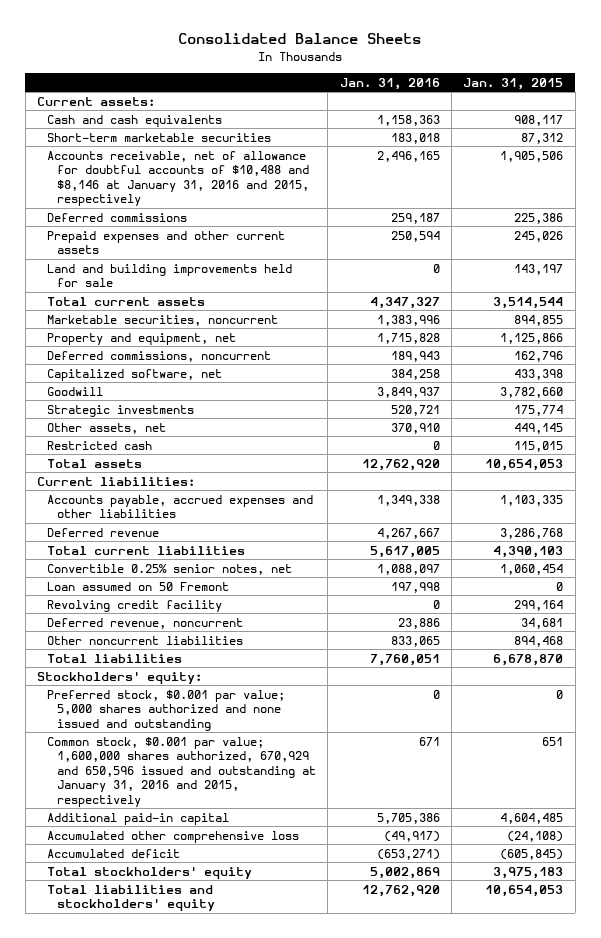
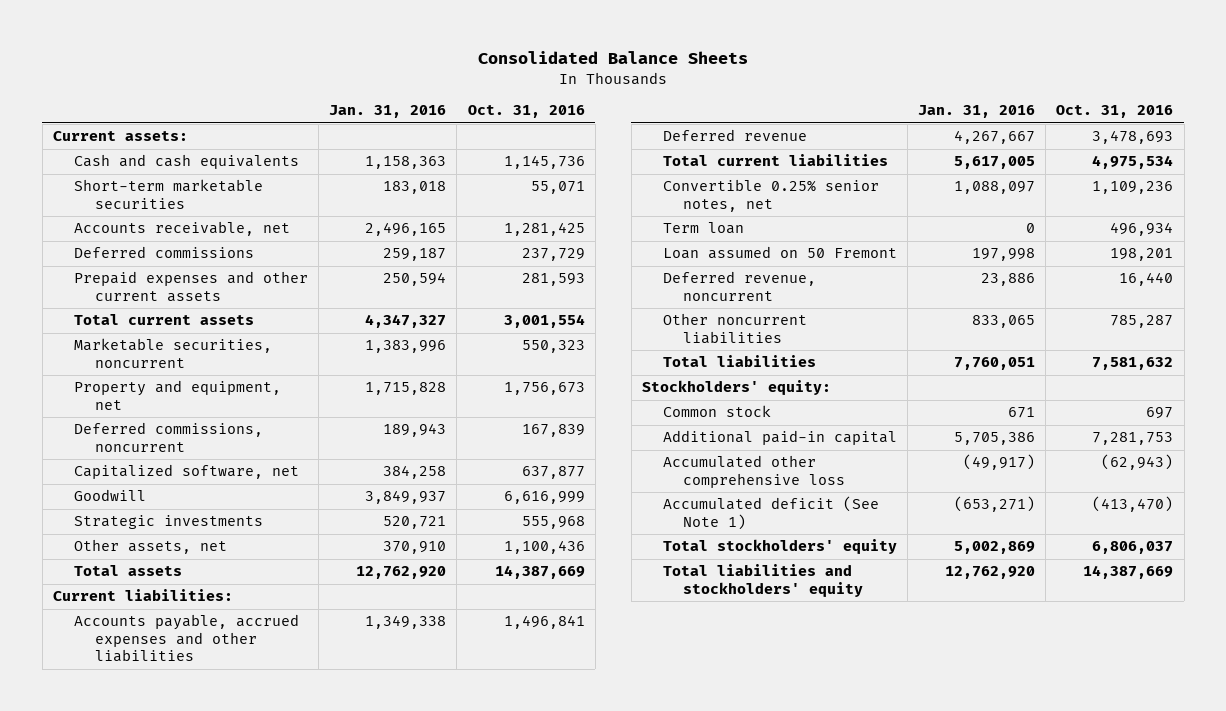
[463,77,564,90] Jan. 31, 2015 -> none
none -> [467,105,585,119] Oct. 31, 2016
[47,150,309,207] Accounts receivable, net of allowance for doubtful accounts of $10,488 and $8,146 at January 31, 2016 and 2015, respectively -> [73,221,290,237] Accounts receivable, net
[47,263,293,288] Land and building improvements held for sale -> none
[47,440,153,450] Restricted cash -> none
none -> [662,222,744,235] Term loan
[47,599,223,612] Revolving credit facility -> none
[47,689,286,731] Preferred stock, $0.001 par value; 5,000 shares authorized and none issued and outstanding -> none
[47,736,316,807] Common stock, $0.001 par value; 1,600,000 shares authorized, 670,929 and 650,596 issued and outstanding at January 31, 2016 and 2015, respectively -> [662,405,771,418] Common stock
[47,848,181,858] Accumulated deficit -> [662,496,879,530] Accumulated deficit (See Note 1)

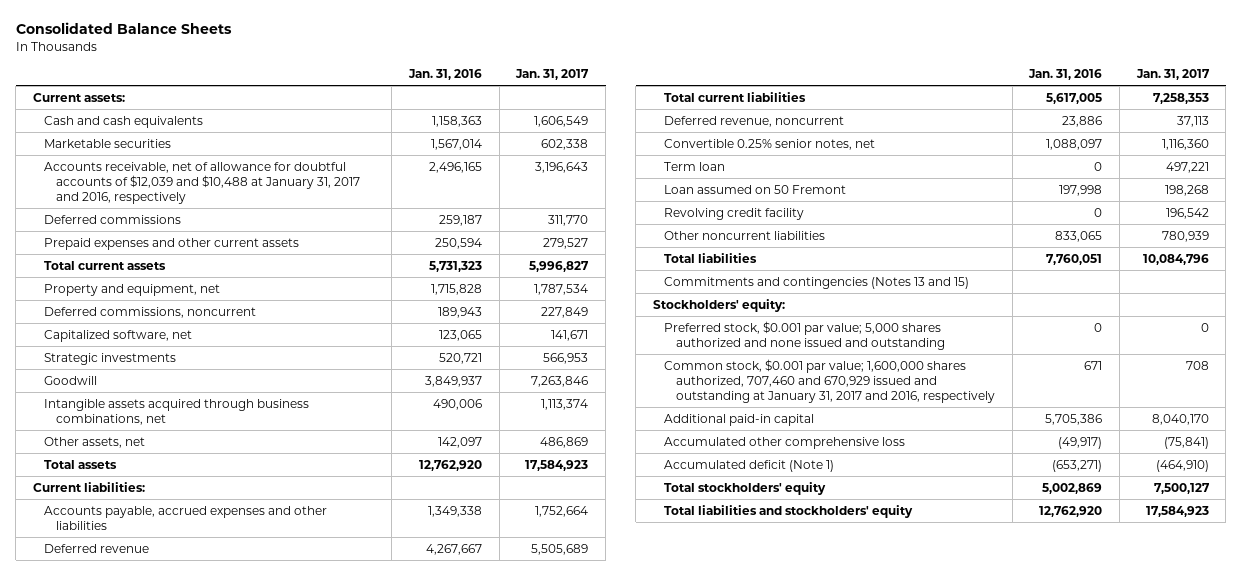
[467,105,585,119] Oct. 31, 2016 -> none
none -> [515,69,590,81] Jan. 31, 2017
[73,179,263,209] Short-term marketable securities -> [44,138,172,148] Marketable securities
[383,181,447,195] 183,018 -> [431,138,483,150] 1,567,014
[73,221,290,237] Accounts receivable, net -> [44,161,360,204] Accounts receivable, net of allowance for doubtful accounts of $12,039 and $10,488 at January 31, 2017 and 2016, respectively
[73,338,272,368] Marketable securities, noncurrent -> none
[365,314,447,329] 4,347,327 -> [429,260,483,272] 5,731,323
[383,465,447,480] 384,258 -> [439,329,483,341] 123,065
[73,489,146,502] Goodwill -> [44,375,98,385] Goodwill
none -> [44,398,310,425] Intangible assets acquired through business combinations, net
[383,541,447,555] 370,910 -> [438,436,483,448] 142,097
[662,271,816,301] Deferred revenue, noncurrent -> [664,115,845,127] Deferred revenue, noncurrent
none -> [664,207,805,220] Revolving credit facility
none -> [664,276,970,289] Commitments and contingencies (Notes 13 and 15)
none -> [664,320,945,350] Preferred stock, $0.001 par value; 5,000 shares authorized and none issued and outstanding
[662,405,771,418] Common stock -> [664,358,995,403] Common stock, $0.001 par value; 1,600,000 shares authorized, 707,460 and 670,929 issued and outstanding at January 31, 2017 and 2016, respectively
[662,496,879,530] Accumulated deficit (See Note 1) -> [664,459,835,472] Accumulated deficit (Note 1)

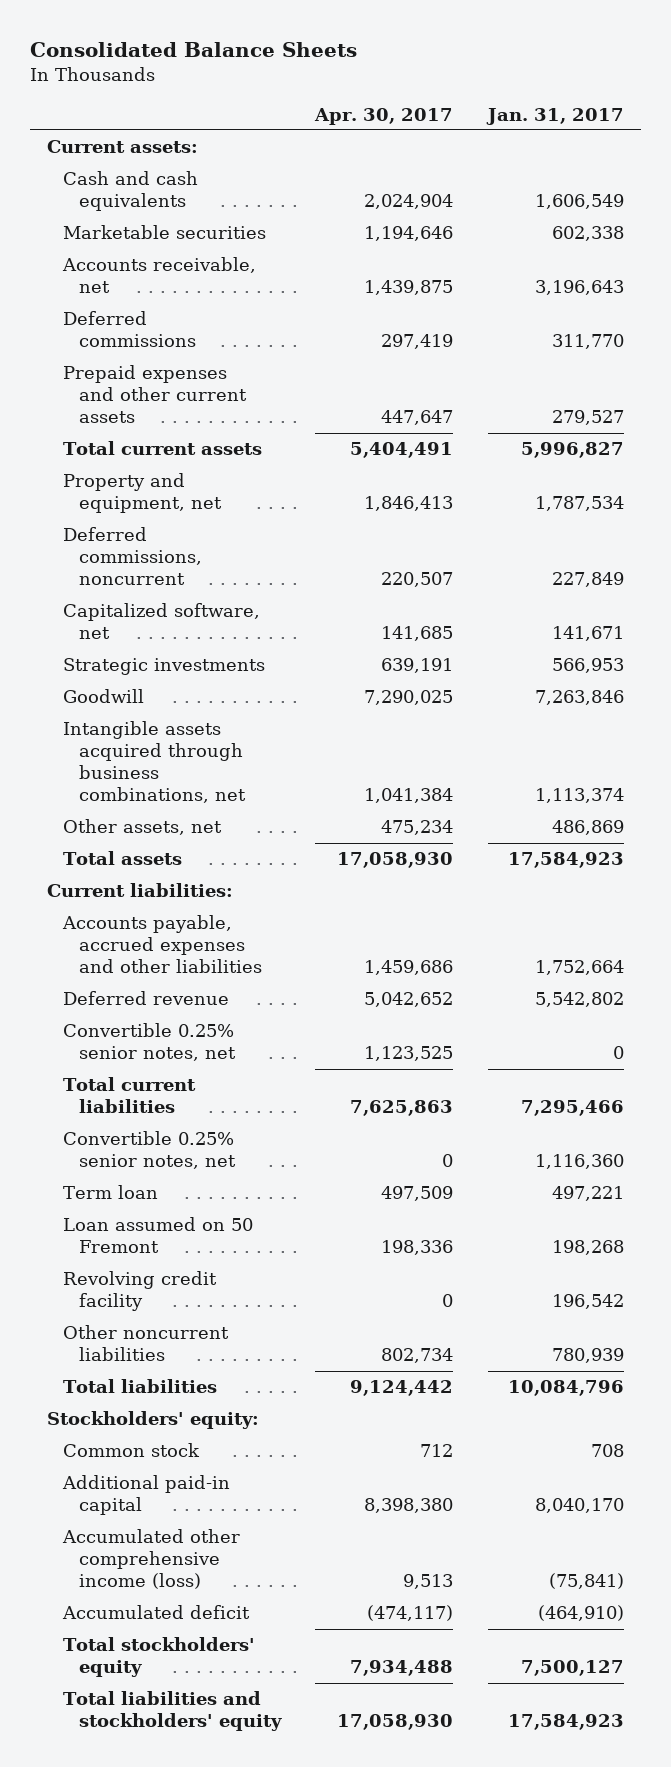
[408,69,483,81] Jan. 31, 2016 -> none
none -> [314,107,454,125] Apr. 30, 2017
[44,161,360,204] Accounts receivable, net of allowance for doubtful accounts of $12,039 and $10,488 at January 31, 2017 and 2016, respectively -> [62,257,257,294] Accounts receivable, net
[664,115,845,127] Deferred revenue, noncurrent -> none
[531,543,589,555] 5,505,689 -> [534,992,624,1008] 5,542,802
none -> [63,1023,236,1062] Convertible 0.25% senior notes, net
[1152,92,1209,104] 7,258,353 -> [520,1100,624,1117] 7,295,466
[664,276,970,289] Commitments and contingencies (Notes 13 and 15) -> none
[664,320,945,350] Preferred stock, $0.001 par value; 5,000 shares authorized and none issued and outstanding -> none
[664,358,995,403] Common stock, $0.001 par value; 1,600,000 shares authorized, 707,460 and 670,929 issued and outstanding at January 31, 2017 and 2016, respectively -> [63,1443,201,1458] Common stock
[664,436,906,449] Accumulated other comprehensive loss -> [62,1529,241,1590] Accumulated other comprehensive income (loss)
[664,459,835,472] Accumulated deficit (Note 1) -> [62,1605,251,1620] Accumulated deficit

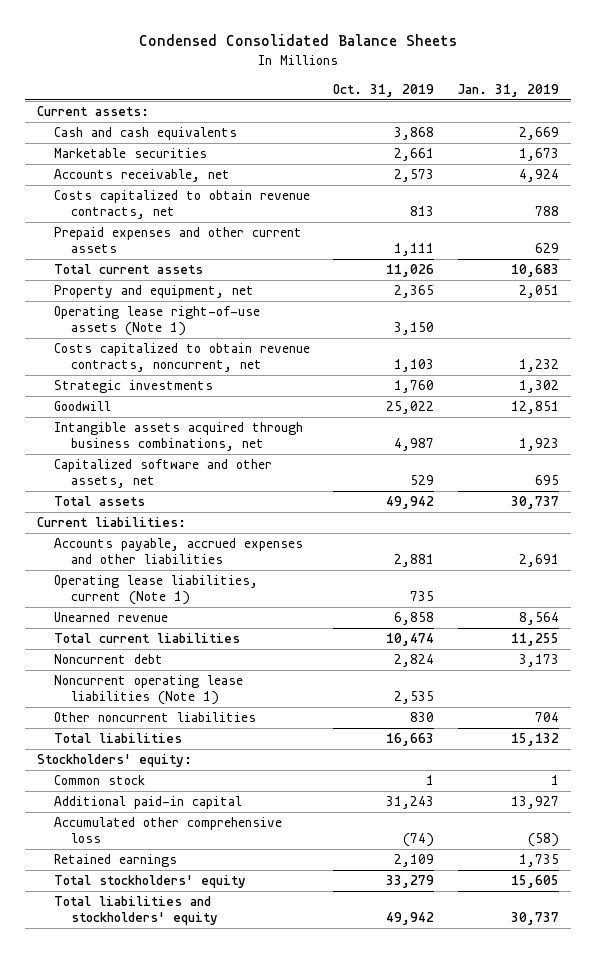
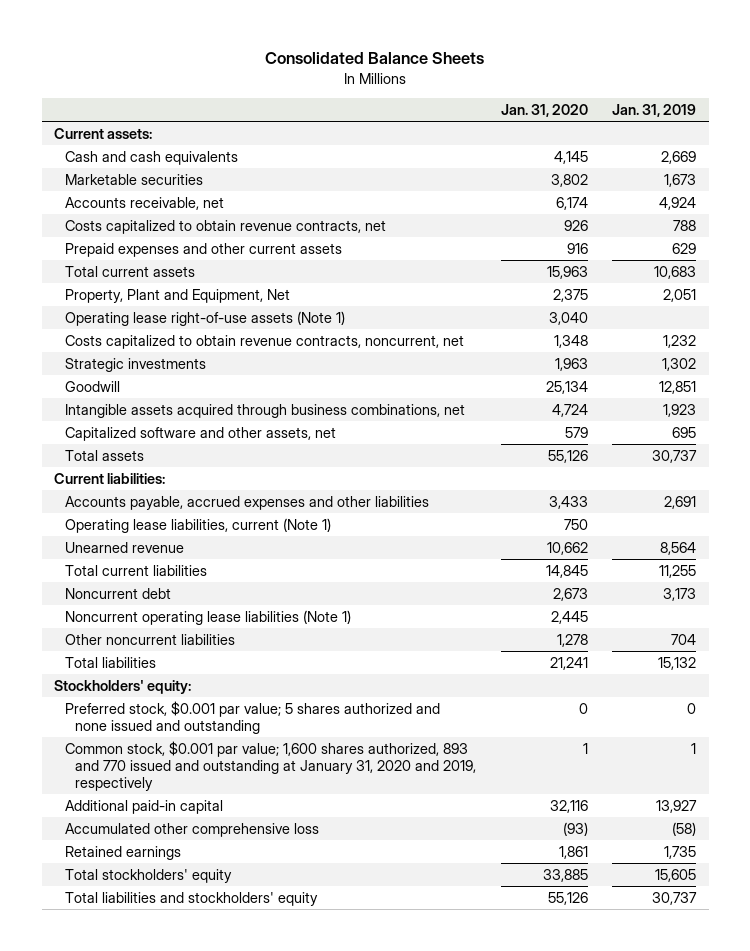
[138,34,457,47] Condensed Consolidated Balance Sheets -> [265,52,485,65] Consolidated Balance Sheets
[333,83,435,97] Oct. 31, 2019 -> none
none -> [500,103,588,117] Jan. 31, 2020
[53,285,254,299] Property and equipment, net -> [64,288,290,303] Property, Plant and Equipment, Net
none -> [64,700,440,734] Preferred stock, $0.001 par value; 5 shares authorized and none issued and outstanding
[53,775,145,786] Common stock -> [64,740,477,791] Common stock, $0.001 par value; 1,600 shares authorized, 893 and 770 issued and outstanding at January 31, 2020 and 2019, respectively

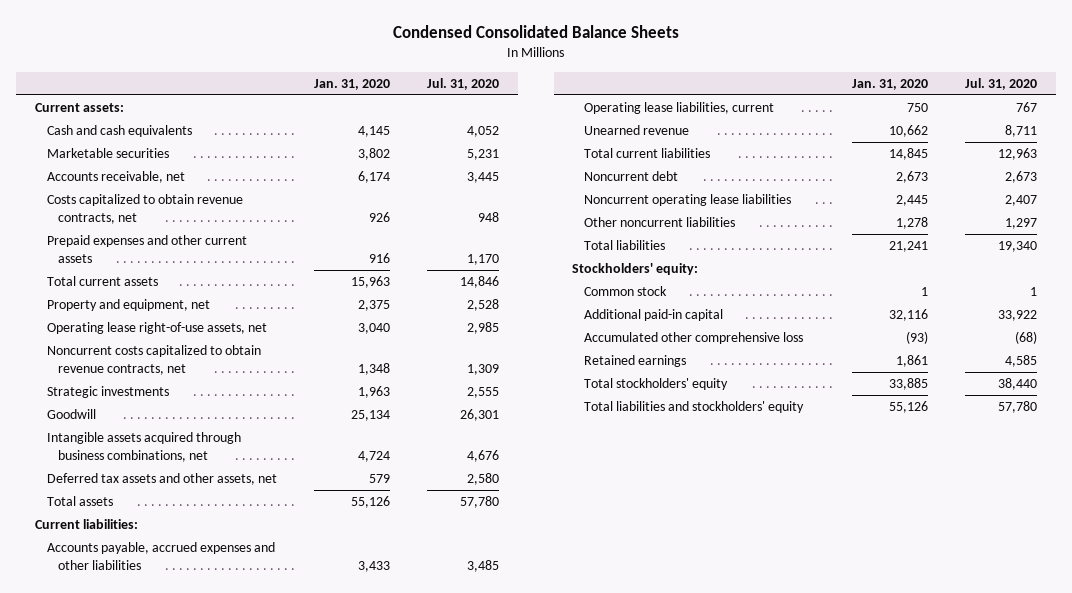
[265,52,485,65] Consolidated Balance Sheets -> [392,25,679,39] Condensed Consolidated Balance Sheets
[612,103,697,117] Jan. 31, 2019 -> none
none -> [427,77,500,90] Jul. 31, 2020
[64,288,290,303] Property, Plant and Equipment, Net -> [46,299,210,312] Property and equipment, net
[64,310,345,326] Operating lease right-of-use assets (Note 1) -> [46,322,267,335] Operating lease right-of-use assets, net
[64,334,464,349] Costs capitalized to obtain revenue contracts, noncurrent, net -> [46,345,261,376] Noncurrent costs capitalized to obtain revenue contracts, net
[64,426,336,441] Capitalized software and other assets, net -> [46,473,277,486] Deferred tax assets and other assets, net
[64,517,331,533] Operating lease liabilities, current (Note 1) -> [584,102,775,115] Operating lease liabilities, current
[64,609,351,625] Noncurrent operating lease liabilities (Note 1) -> [584,194,792,207] Noncurrent operating lease liabilities
[64,700,440,734] Preferred stock, $0.001 par value; 5 shares authorized and none issued and outstanding -> none
[64,740,477,791] Common stock, $0.001 par value; 1,600 shares authorized, 893 and 770 issued and outstanding at January 31, 2020 and 2019, respectively -> [584,286,668,297] Common stock

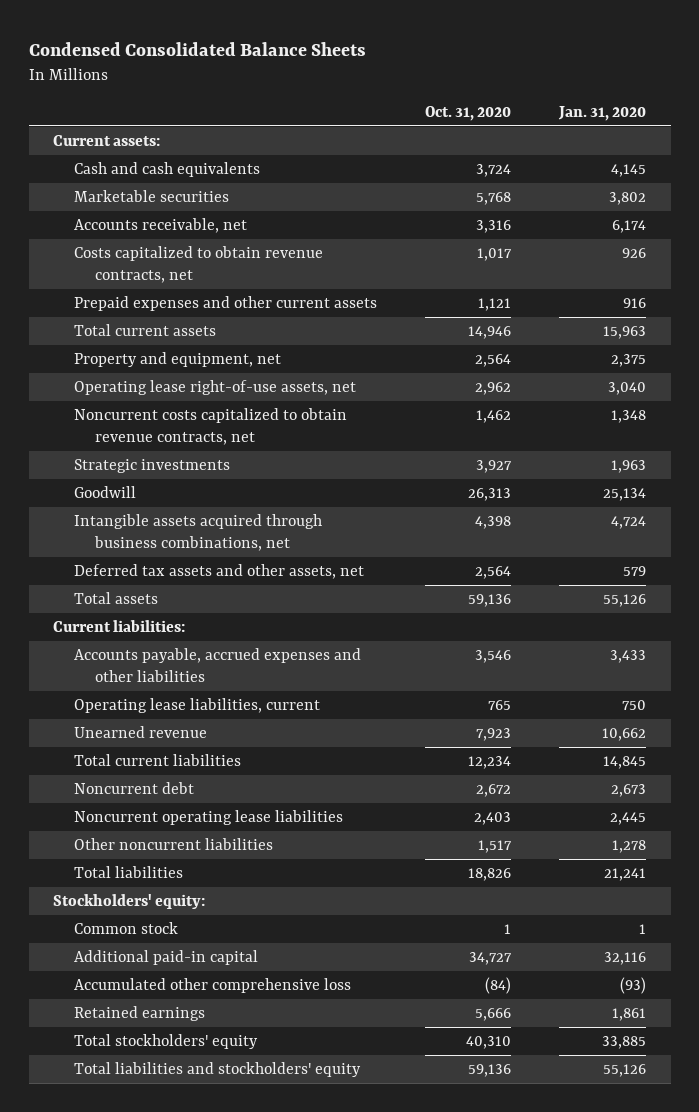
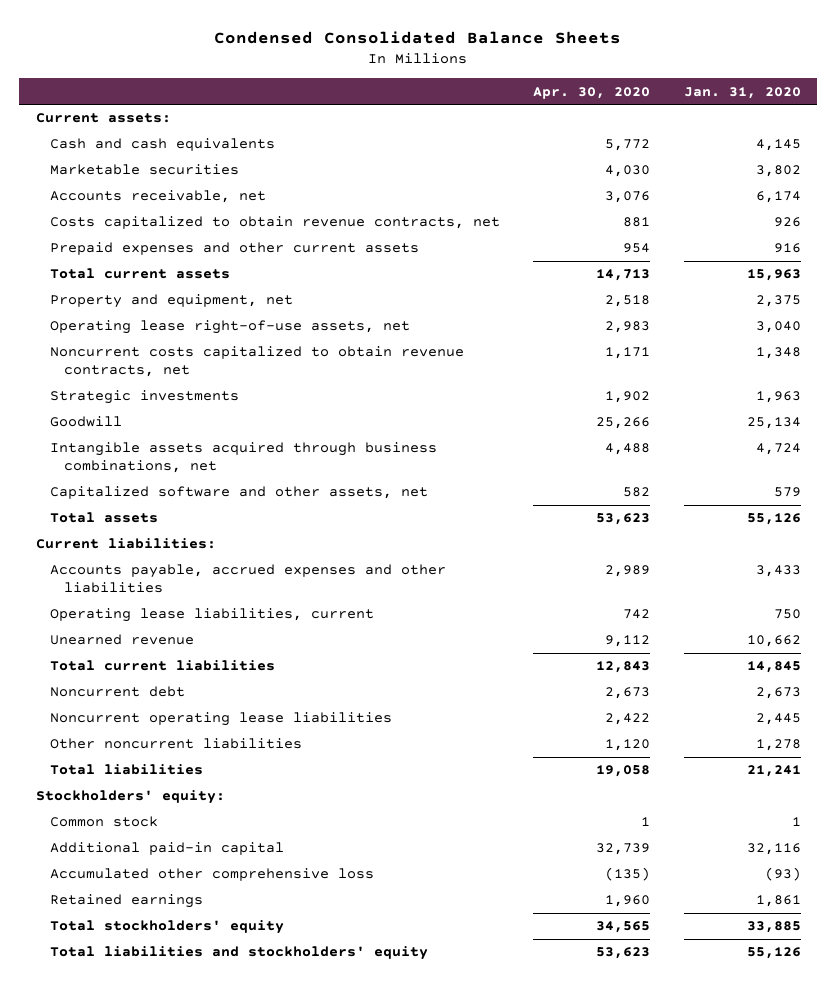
[425,106,512,122] Oct. 31, 2020 -> none
none -> [533,86,651,99] Apr. 30, 2020
[73,563,364,579] Deferred tax assets and other assets, net -> [49,486,428,500] Capitalized software and other assets, net

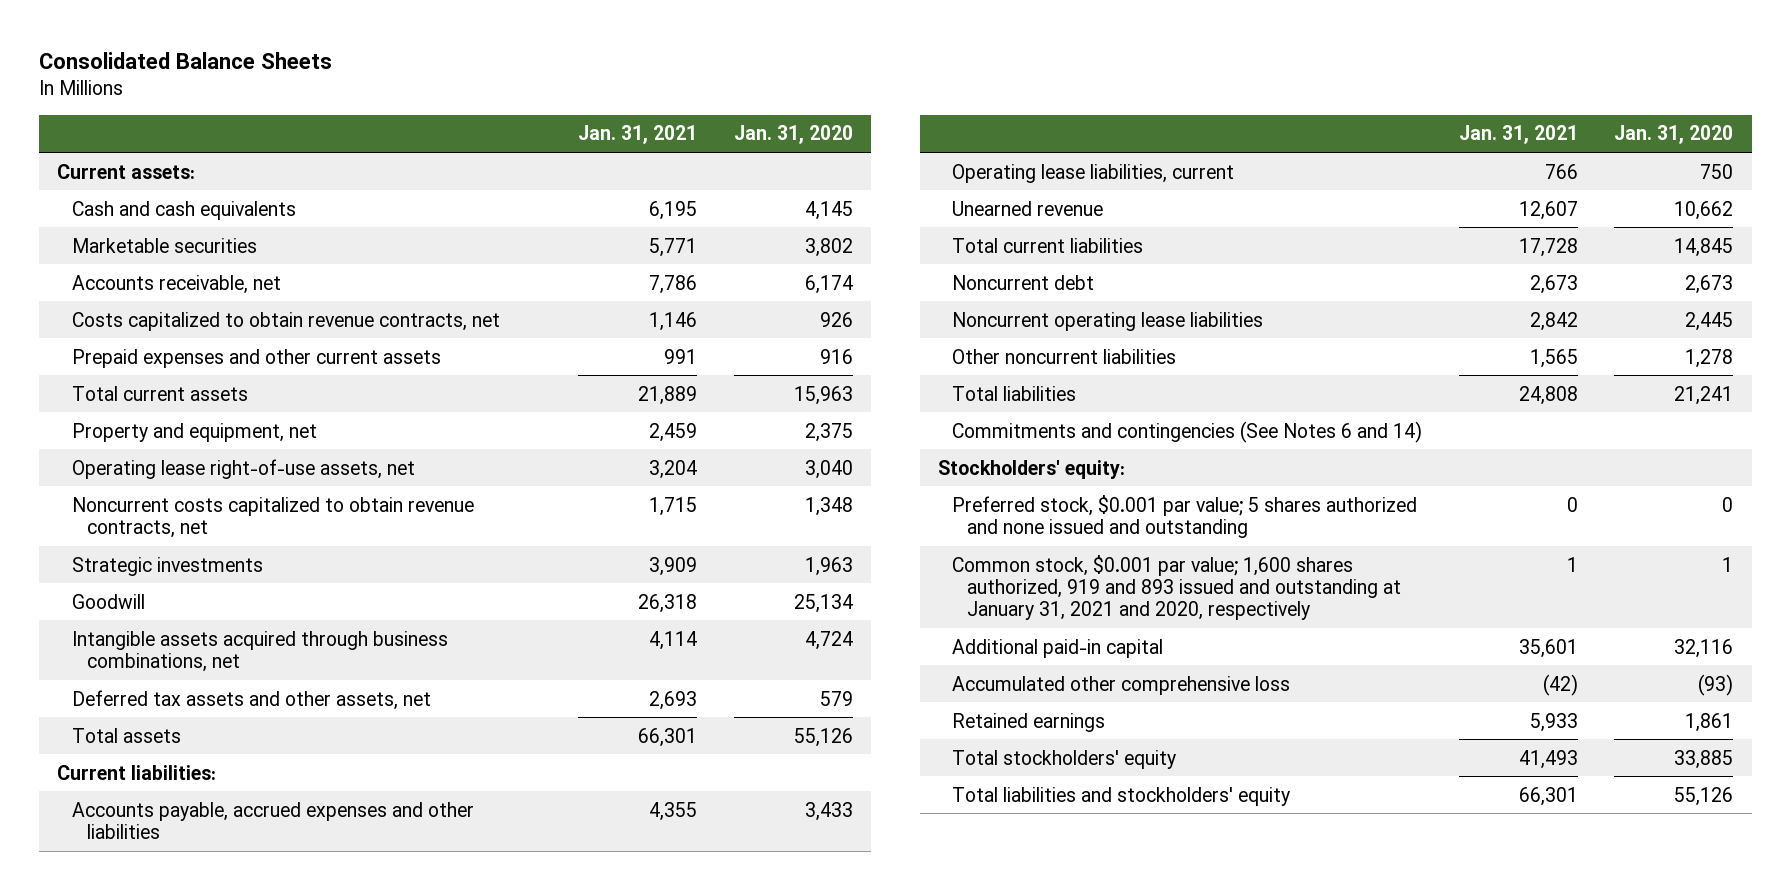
[214,30,622,44] Condensed Consolidated Balance Sheets -> [39,52,333,70] Consolidated Balance Sheets
[533,86,651,99] Apr. 30, 2020 -> none
none -> [578,125,698,145] Jan. 31, 2021
[49,486,428,500] Capitalized software and other assets, net -> [71,689,431,710] Deferred tax assets and other assets, net
none -> [952,420,1423,443] Commitments and contingencies (See Notes 6 and 14)
none -> [952,494,1418,538] Preferred stock, $0.001 par value; 5 shares authorized and none issued and outstanding
[49,816,158,828] Common stock -> [952,554,1402,621] Common stock, $0.001 par value; 1,600 shares authorized, 919 and 893 issued and outstanding at January 31, 2021 and 2020, respectively

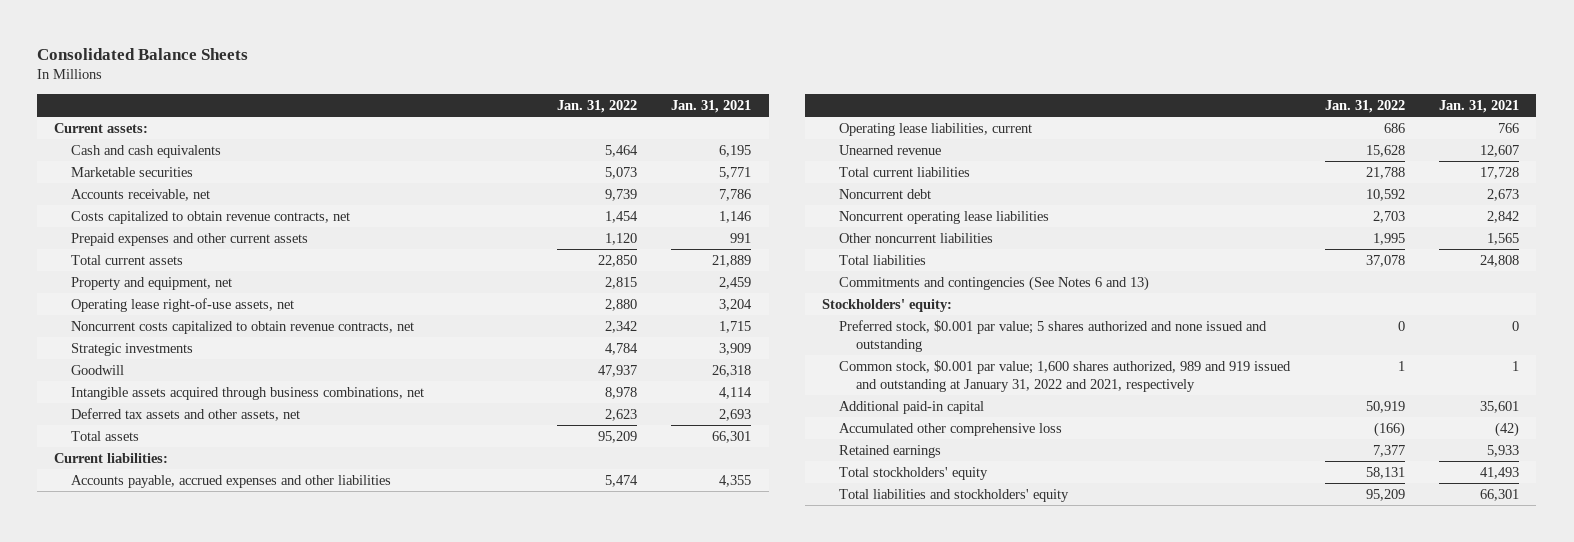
[733,125,853,145] Jan. 31, 2020 -> none
none -> [556,99,637,113] Jan. 31, 2022
[952,420,1423,443] Commitments and contingencies (See Notes 6 and 14) -> [839,275,1150,291] Commitments and contingencies (See Notes 6 and 13)
[952,554,1402,621] Common stock, $0.001 par value; 1,600 shares authorized, 919 and 893 issued and outstanding at January 31, 2021 and 2020, respectively -> [839,359,1292,392] Common stock, $0.001 par value; 1,600 shares authorized, 989 and 919 issued and outstanding at January 31, 2022 and 2021, respectively

